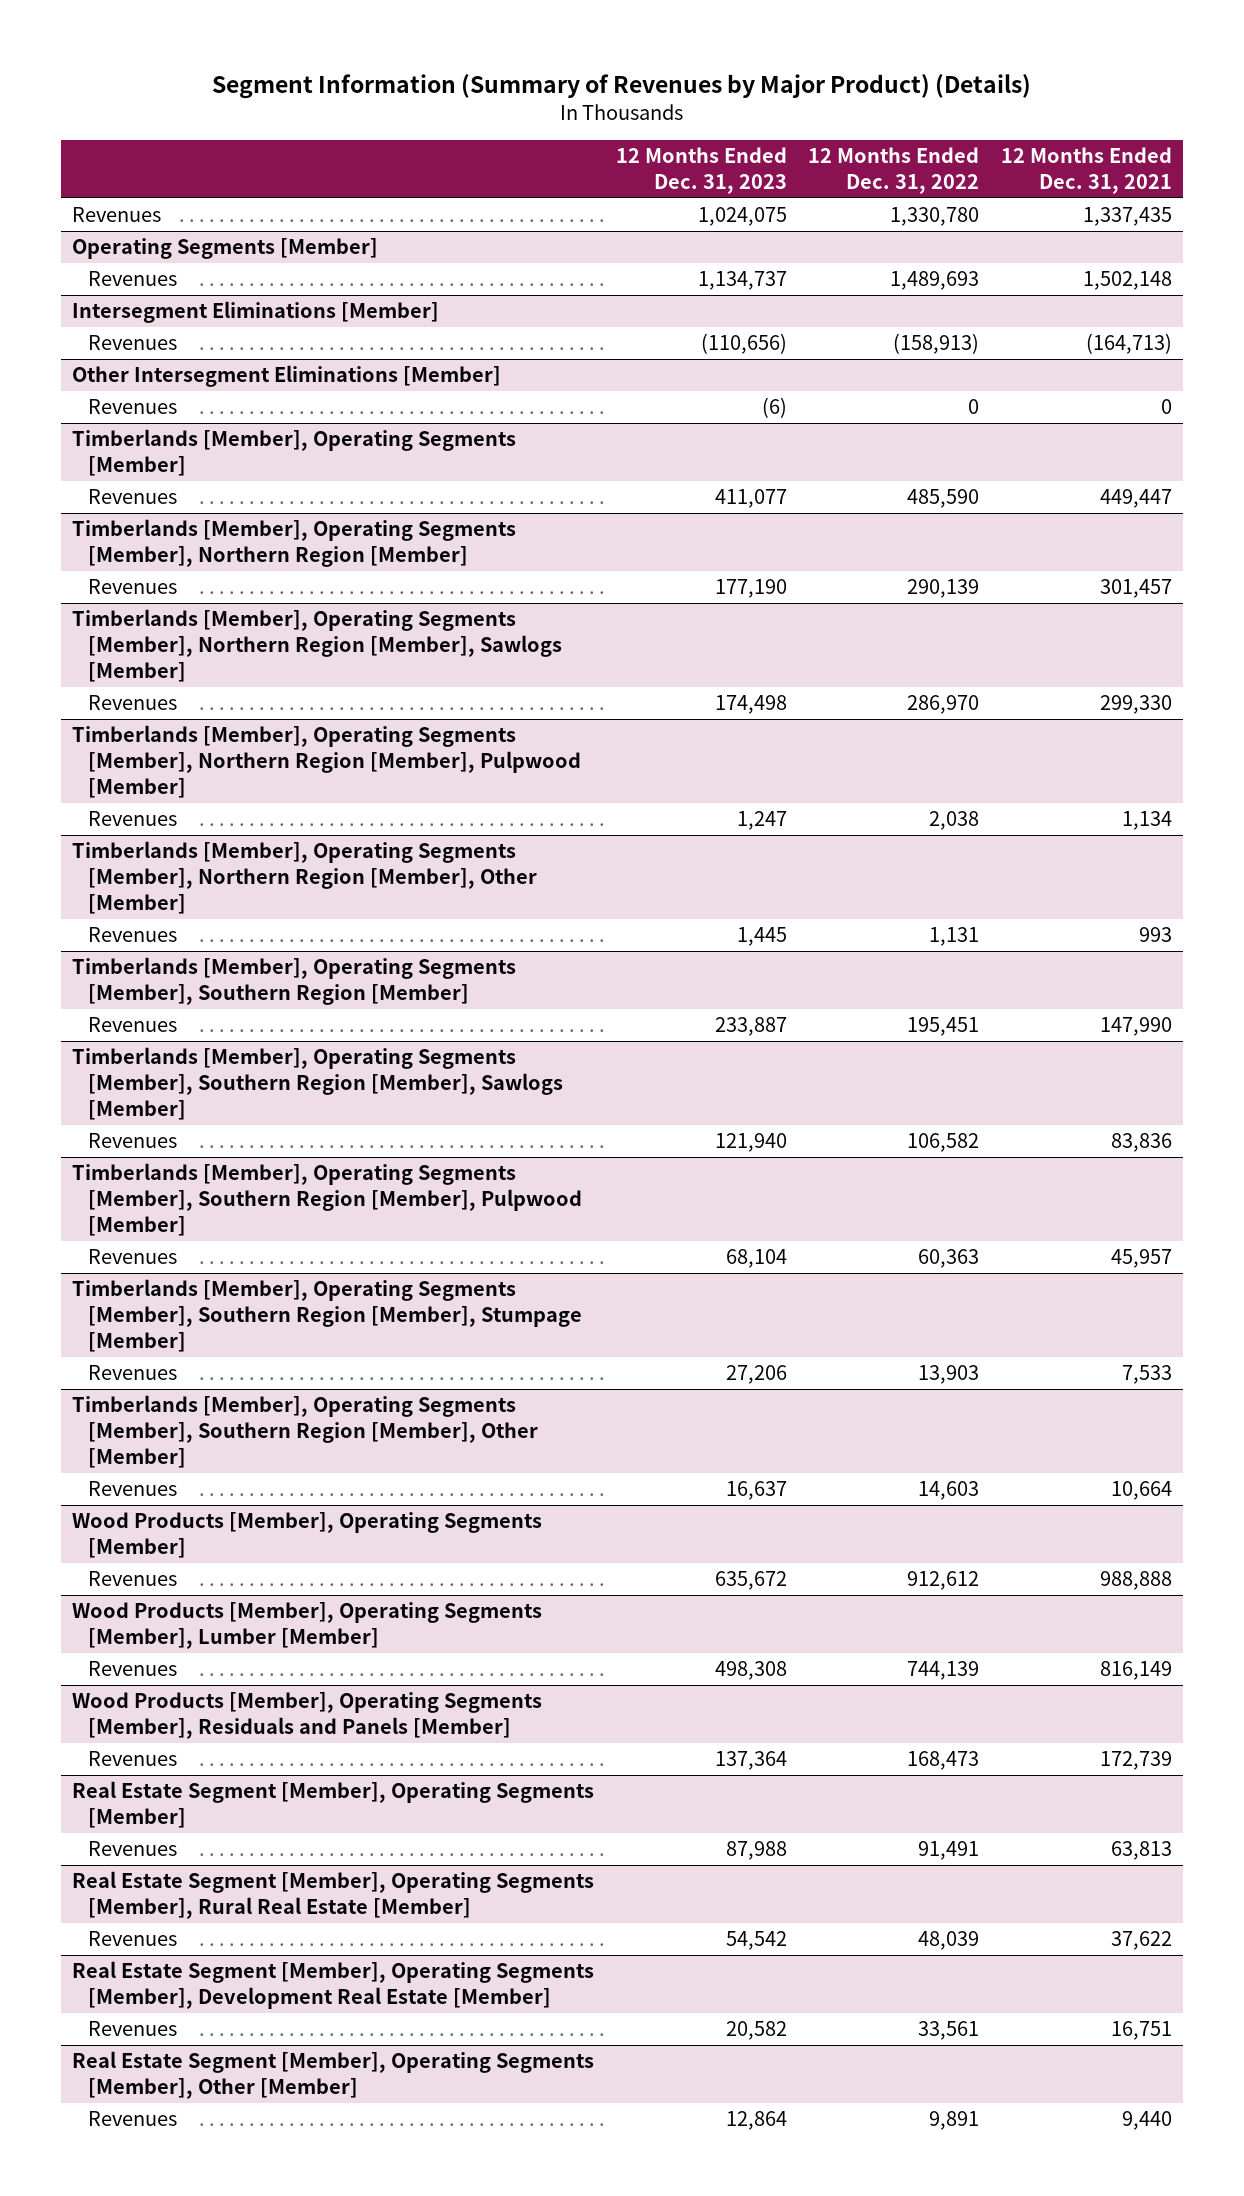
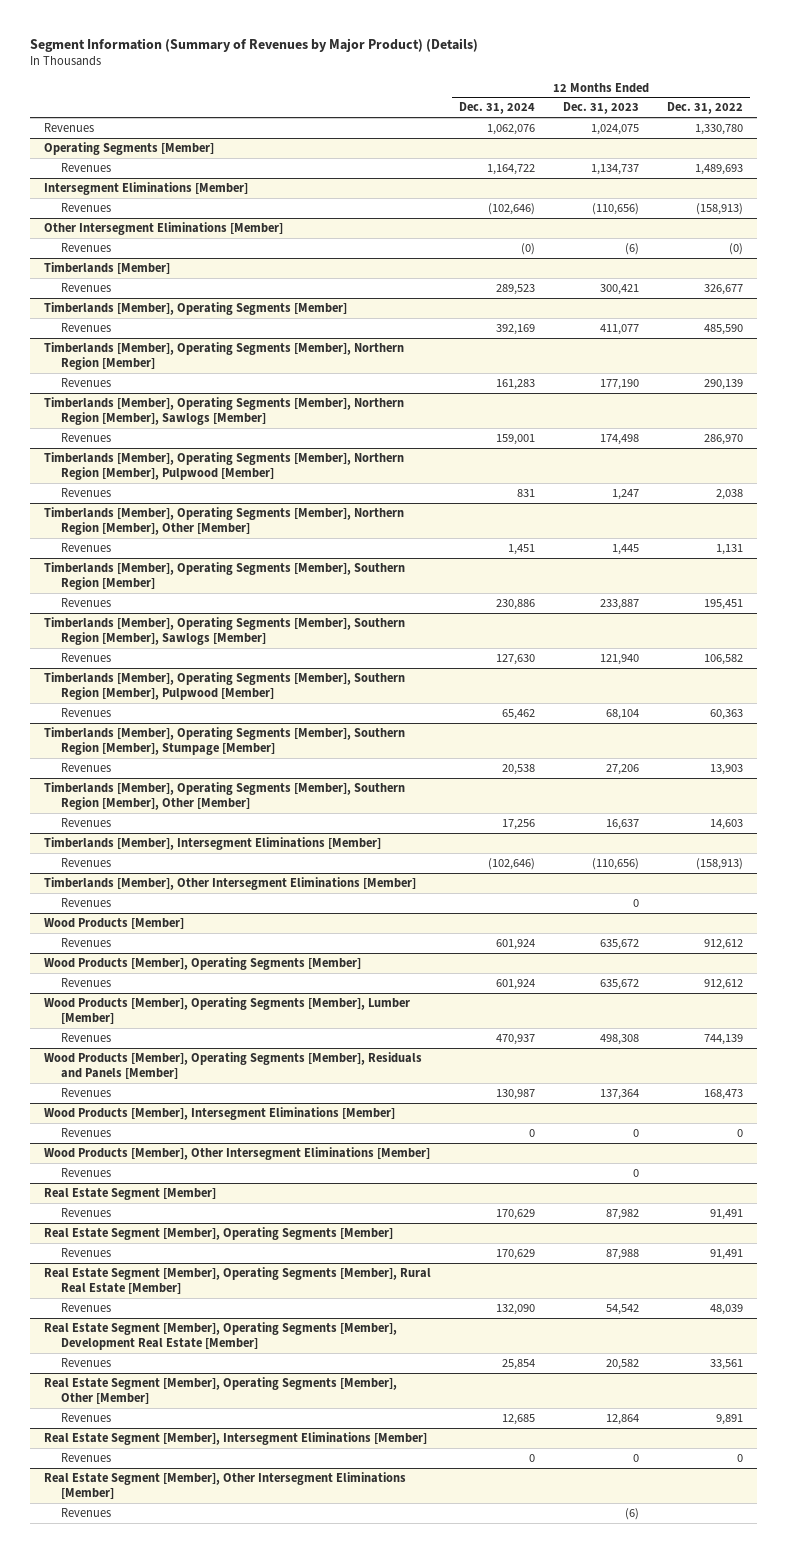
[1000,147,1172,195] 12 Months Ended Dec. 31, 2021 -> none
none -> [458,102,535,115] Dec. 31, 2024
[968,399,980,415] 0 -> [729,242,744,255] (0)
none -> [43,261,170,274] Timberlands [Member]
none -> [60,282,111,292] Revenues
none -> [43,836,381,850] Timberlands [Member], Intersegment Eliminations [Member]
none -> [60,857,111,867] Revenues
none -> [43,876,416,890] Timberlands [Member], Other Intersegment Eliminations [Member]
none -> [60,897,111,907] Revenues
none -> [43,917,184,929] Wood Products [Member]
none -> [60,937,111,947] Revenues
none -> [43,1106,395,1120] Wood Products [Member], Intersegment Eliminations [Member]
none -> [60,1127,111,1137] Revenues
none -> [43,1146,430,1160] Wood Products [Member], Other Intersegment Eliminations [Member]
none -> [60,1167,111,1177] Revenues
none -> [43,1187,216,1200] Real Estate Segment [Member]
none -> [60,1207,111,1217] Revenues
none -> [43,1431,427,1445] Real Estate Segment [Member], Intersegment Eliminations [Member]
none -> [60,1452,111,1462] Revenues
none -> [43,1471,406,1500] Real Estate Segment [Member], Other Intersegment Eliminations [Member]
none -> [60,1507,111,1517] Revenues

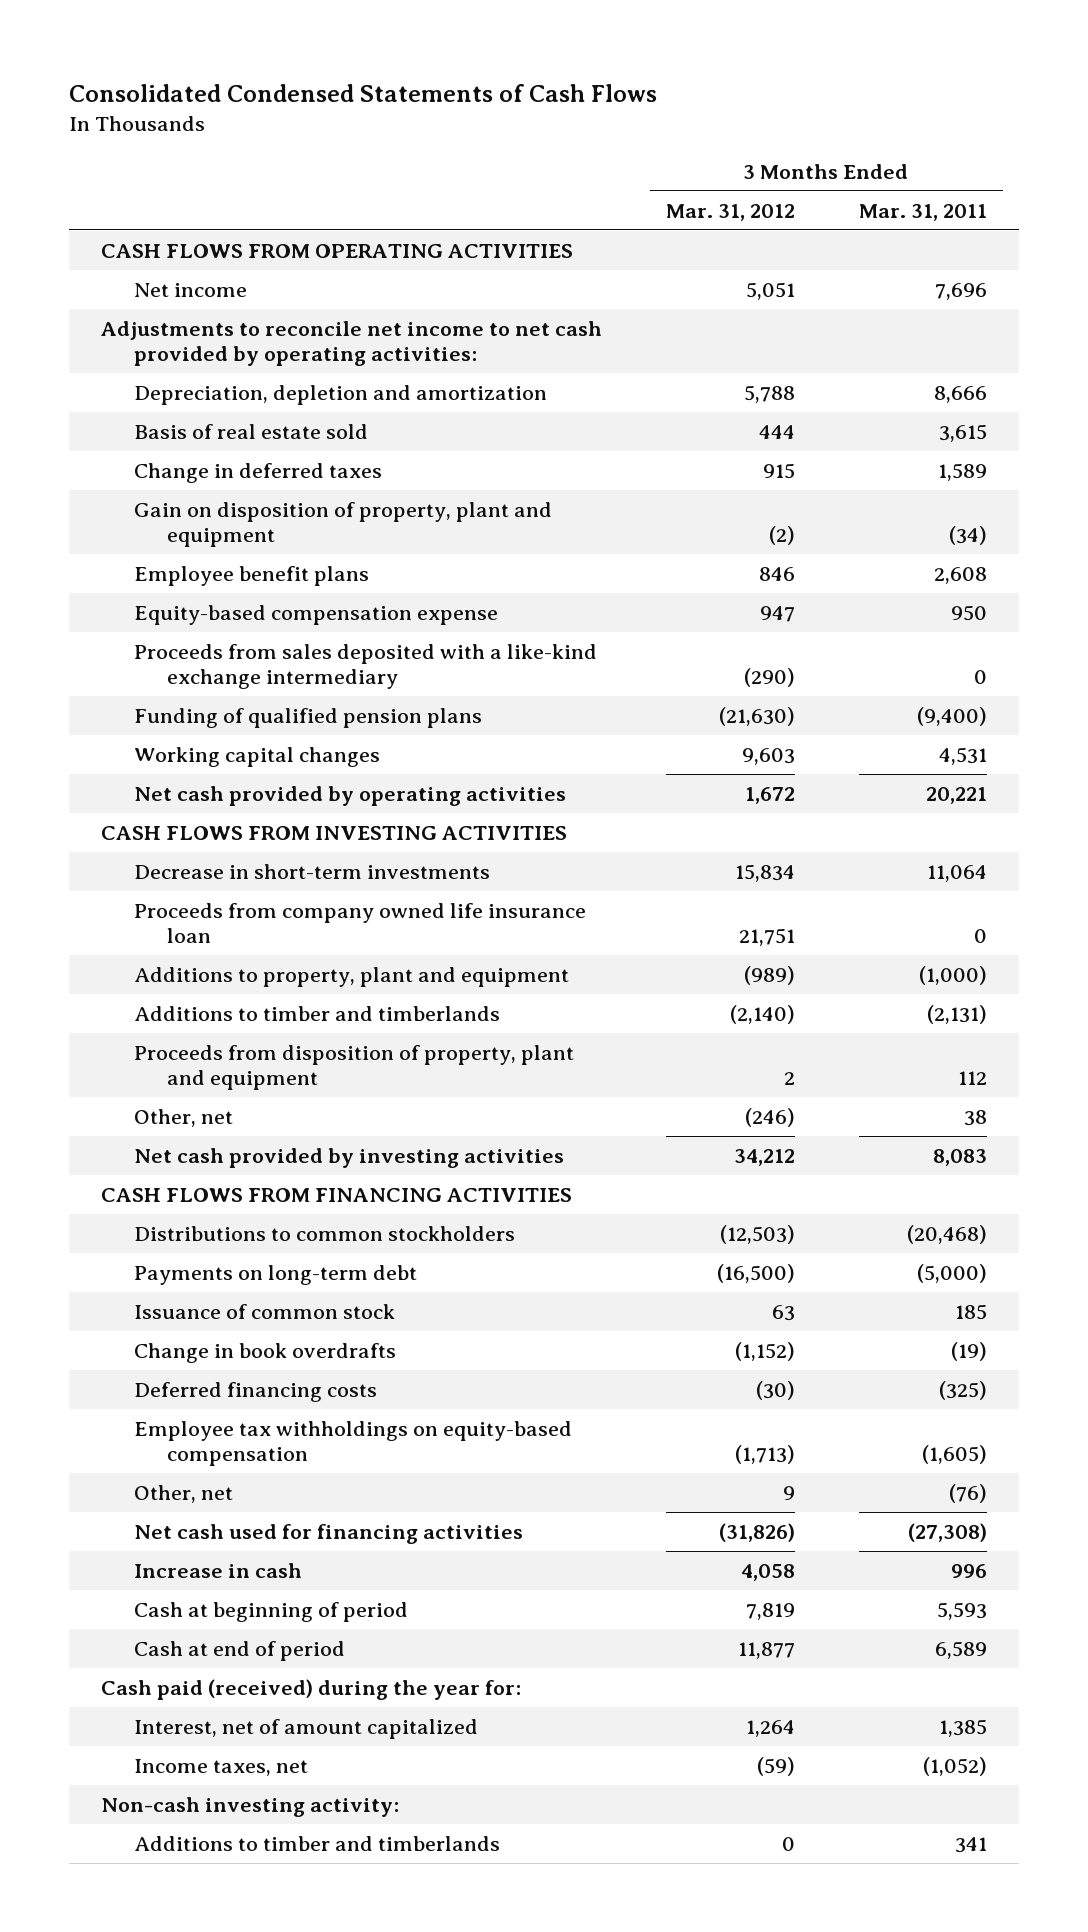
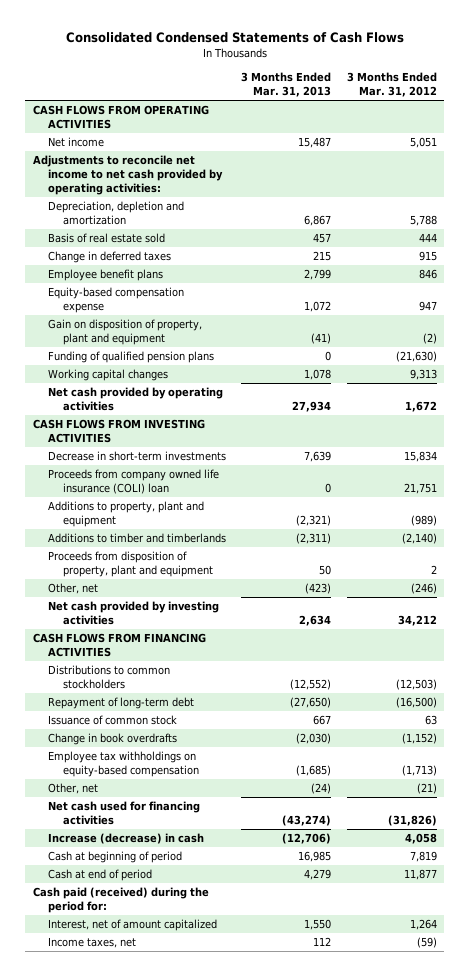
[858,203,987,221] Mar. 31, 2011 -> none
none -> [241,72,332,98] 3 Months Ended Mar. 31, 2013
[134,643,598,689] Proceeds from sales deposited with a like-kind exchange intermediary -> none
[134,501,553,547] Gain on disposition of property, plant and equipment -> [47,319,202,346] Gain on disposition of property, plant and equipment
[741,747,795,765] 9,603 -> [409,369,437,381] 9,313
[134,902,587,943] Proceeds from company owned life insurance loan -> [47,469,219,495] Proceeds from company owned life insurance (COLI) loan
[134,1264,418,1285] Payments on long-term debt -> [47,697,194,710] Repayment of long-term debt
[134,1381,378,1402] Deferred financing costs -> none
[782,1485,795,1500] 9 -> [416,783,437,795] (21)
[134,1562,303,1578] Increase in cash -> [47,833,204,845] Increase (decrease) in cash
[100,1678,521,1700] Cash paid (received) during the year for: -> [32,887,209,914] Cash paid (received) during the period for:
[100,1796,399,1817] Non-cash investing activity: -> none
[134,1835,501,1851] Additions to timber and timberlands -> none

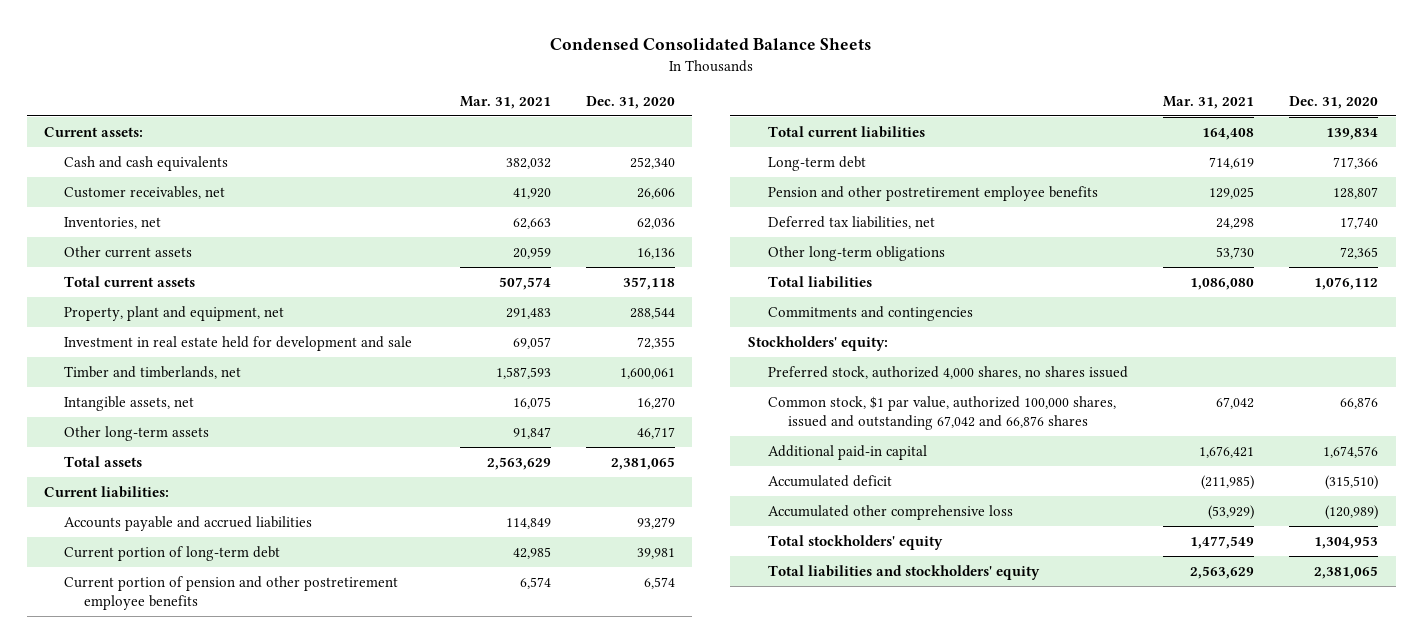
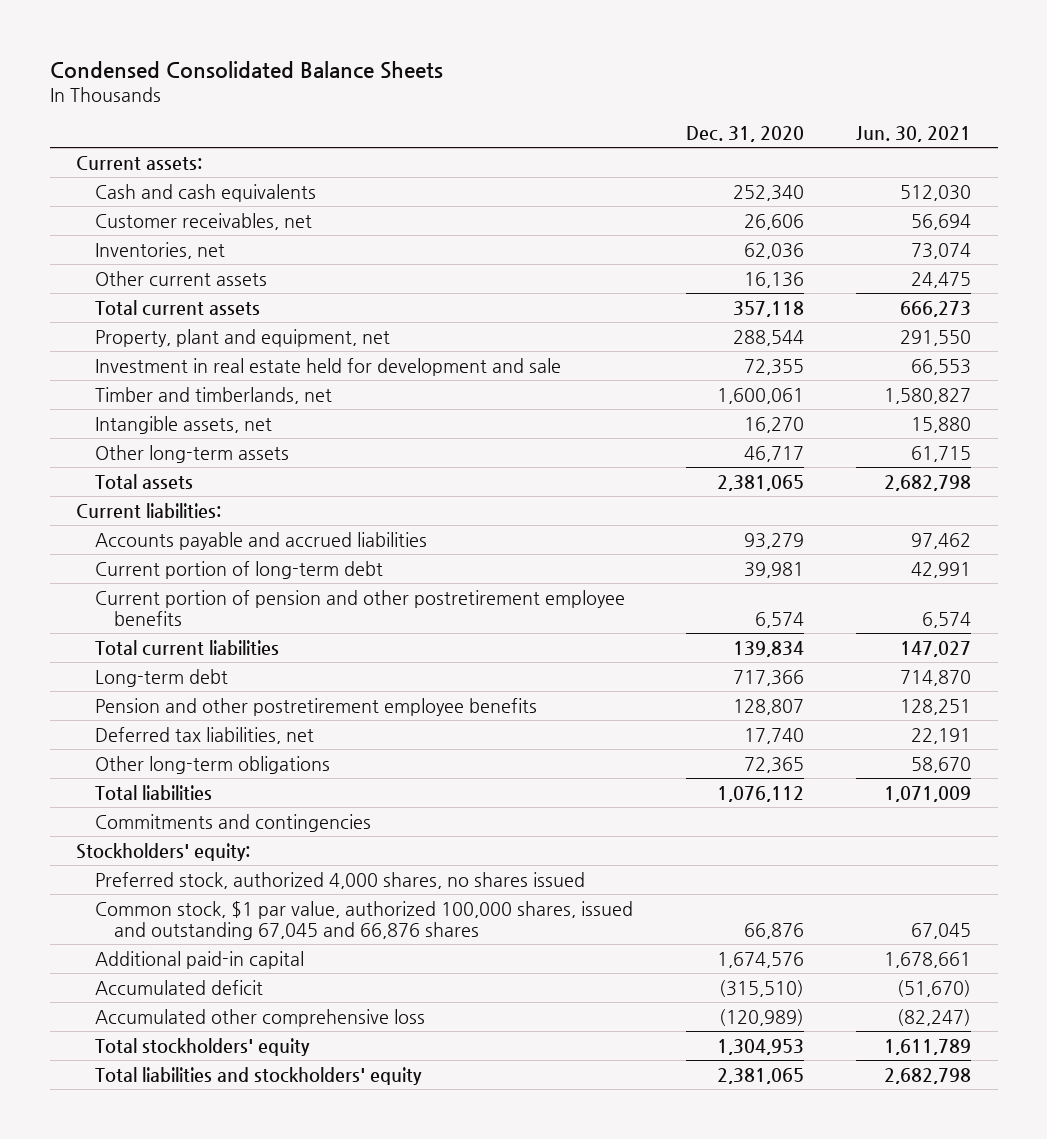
[459,95,551,109] Mar. 31, 2021 -> none
none -> [856,126,972,143] Jun. 30, 2021
[767,395,1116,431] Common stock, $1 par value, authorized 100,000 shares, issued and outstanding 67,042 and 66,876 shares -> [94,900,633,940] Common stock, $1 par value, authorized 100,000 shares, issued and outstanding 67,045 and 66,876 shares

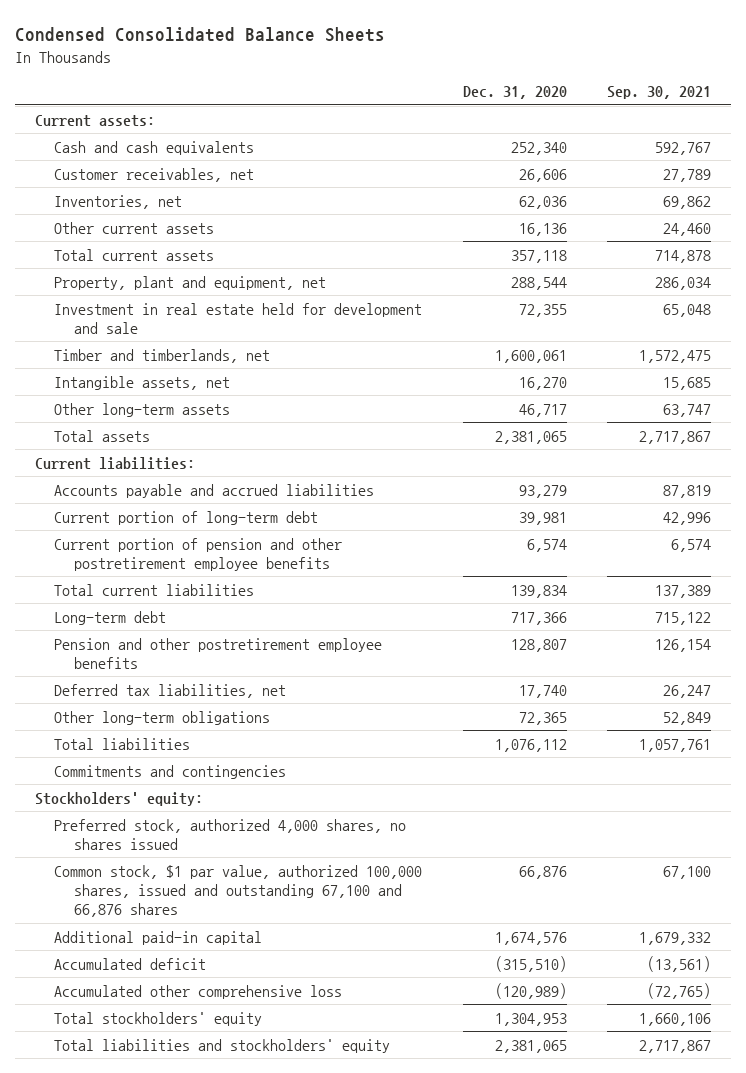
[856,126,972,143] Jun. 30, 2021 -> none
none -> [606,86,711,100] Sep. 30, 2021
[94,900,633,940] Common stock, $1 par value, authorized 100,000 shares, issued and outstanding 67,045 and 66,876 shares -> [54,864,423,918] Common stock, $1 par value, authorized 100,000 shares, issued and outstanding 67,100 and 66,876 shares

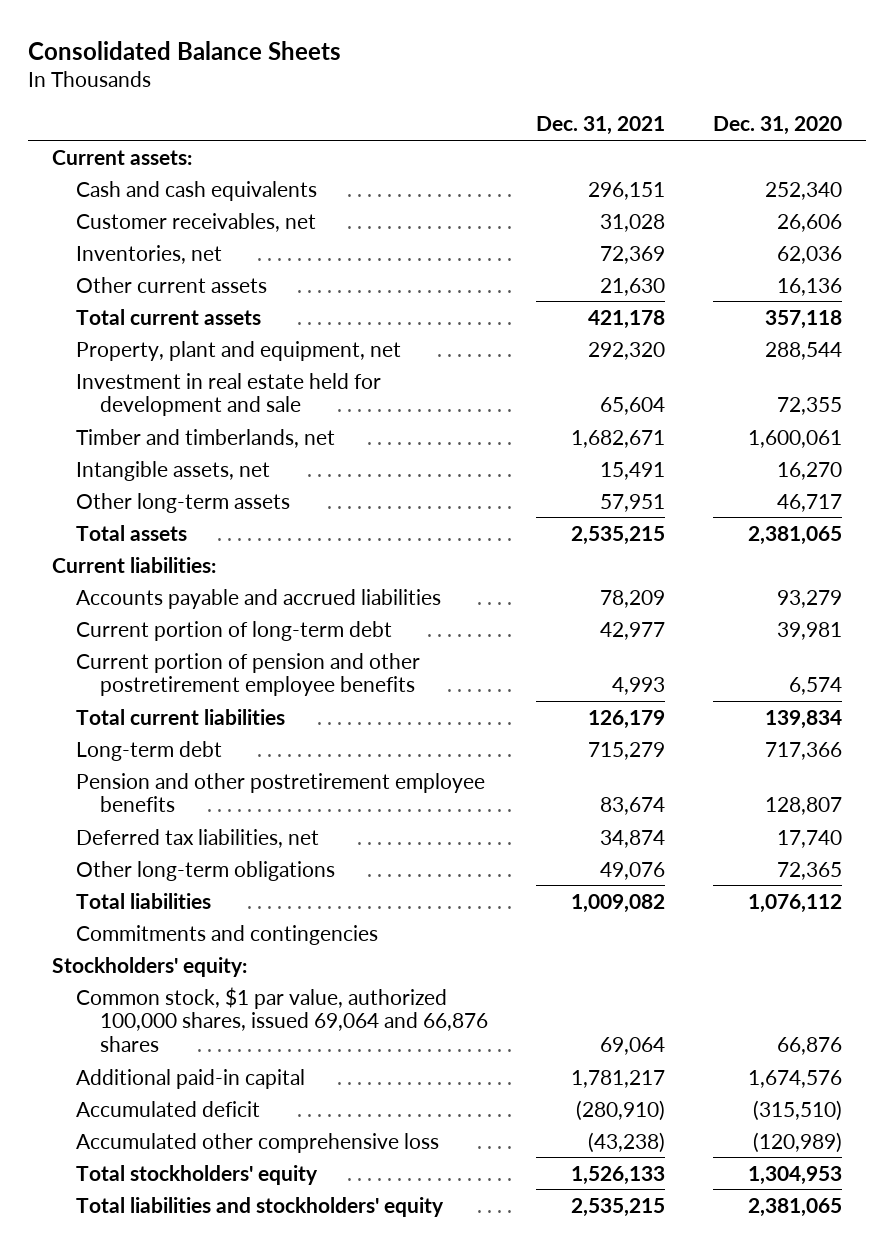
[14,26,385,42] Condensed Consolidated Balance Sheets -> [27,40,341,60] Consolidated Balance Sheets
[606,86,711,100] Sep. 30, 2021 -> none
none -> [535,116,665,136] Dec. 31, 2021
[54,818,407,850] Preferred stock, authorized 4,000 shares, no shares issued -> none
[54,864,423,918] Common stock, $1 par value, authorized 100,000 shares, issued and outstanding 67,100 and 66,876 shares -> [75,986,488,1053] Common stock, $1 par value, authorized 100,000 shares, issued 69,064 and 66,876 shares

